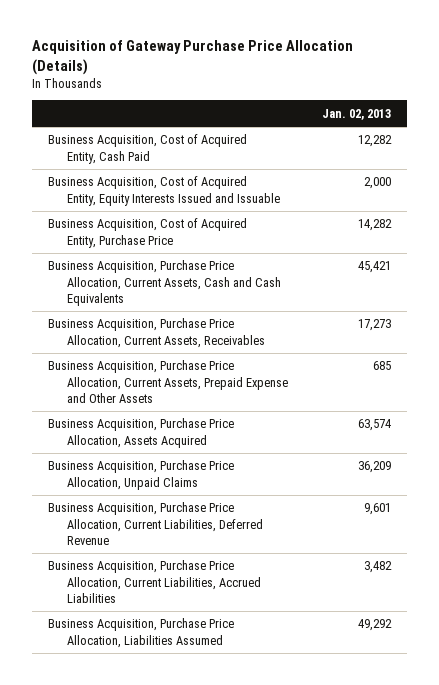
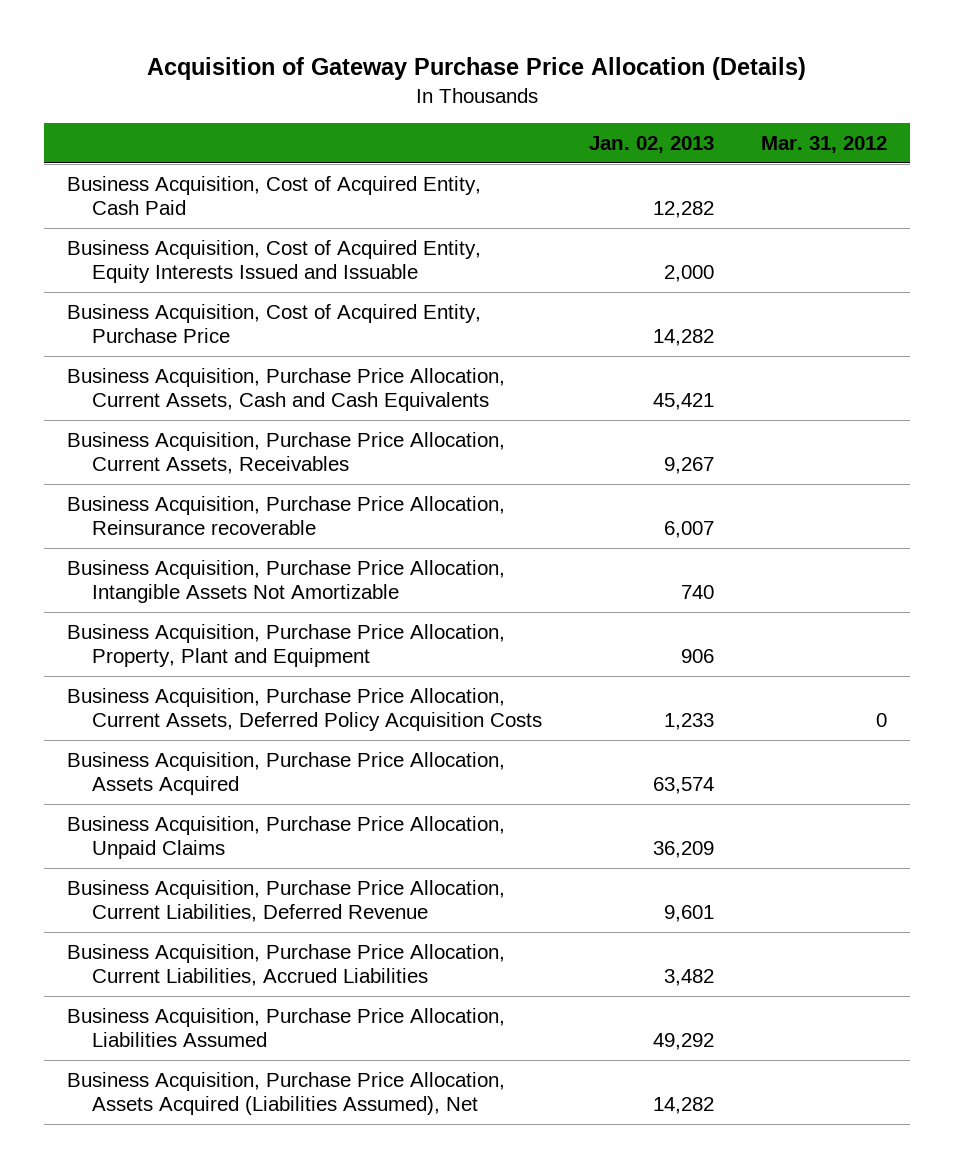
none -> [760,135,887,153] Mar. 31, 2012
[357,319,391,332] 17,273 -> [663,456,714,474] 9,267
none -> [66,495,505,535] Business Acquisition, Purchase Price Allocation, Reinsurance recoverable
none -> [66,559,505,603] Business Acquisition, Purchase Price Allocation, Intangible Assets Not Amortizable
none -> [66,623,505,667] Business Acquisition, Purchase Price Allocation, Property, Plant and Equipment
[48,360,289,403] Business Acquisition, Purchase Price Allocation, Current Assets, Prepaid Expense and Other Assets -> [66,687,543,731] Business Acquisition, Purchase Price Allocation, Current Assets, Deferred Policy Acquisition Costs
[372,361,391,371] 685 -> [663,712,714,730] 1,233
none -> [66,1071,505,1115] Business Acquisition, Purchase Price Allocation, Assets Acquired (Liabilities Assumed), Net

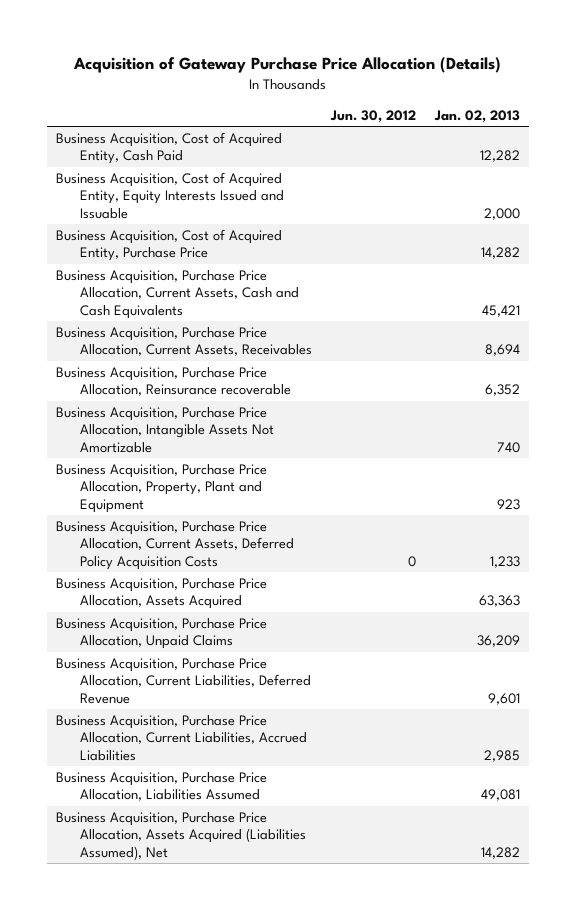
[760,135,887,153] Mar. 31, 2012 -> none
none -> [329,109,416,123] Jun. 30, 2012
[663,456,714,474] 9,267 -> [484,344,520,357] 8,694
[663,520,714,538] 6,007 -> [484,384,520,397] 6,352
[680,648,714,663] 906 -> [496,499,520,511] 923
[652,776,714,794] 63,574 -> [478,595,520,608] 63,363
[663,968,714,986] 3,482 -> [483,750,520,763] 2,985
[652,1032,714,1050] 49,292 -> [480,789,520,802] 49,081

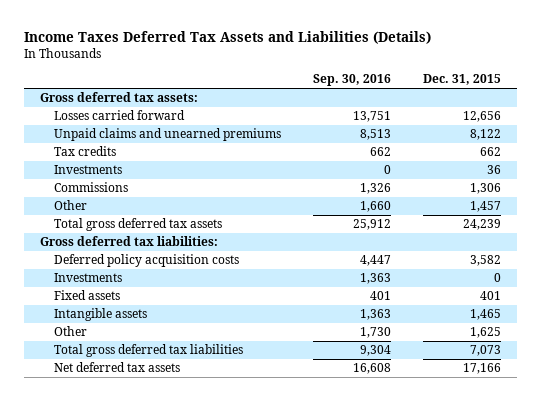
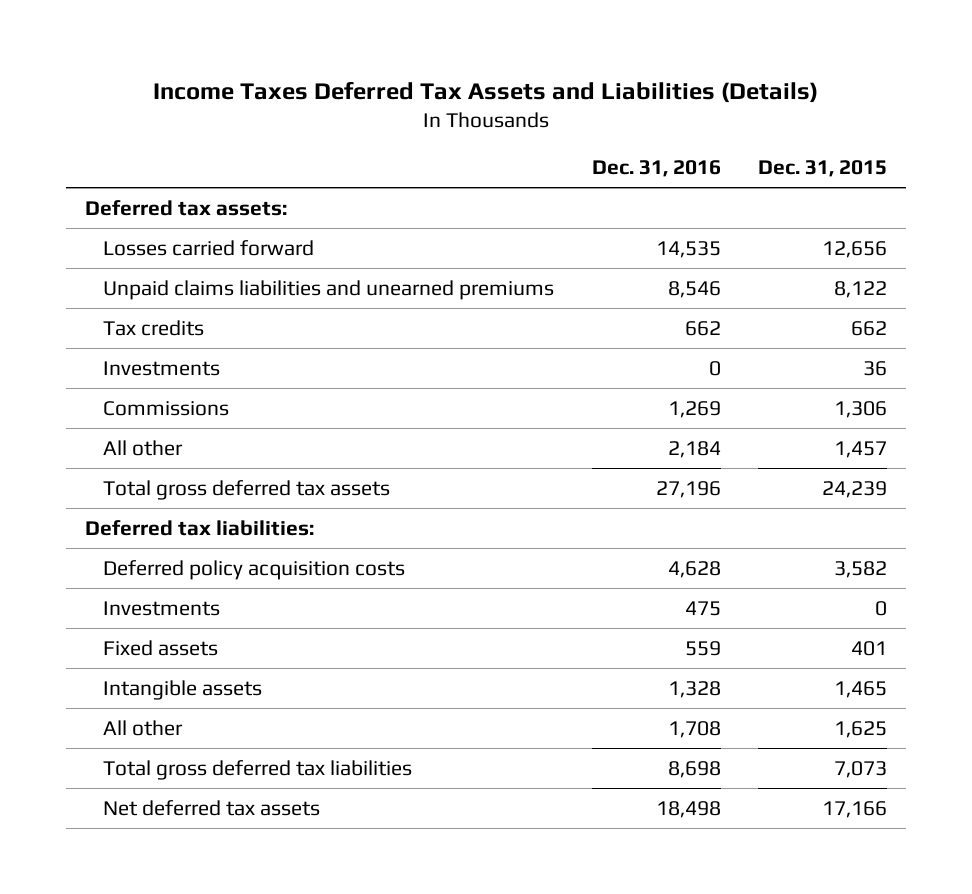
[313,74,392,87] Sep. 30, 2016 -> none
none -> [591,160,721,178] Dec. 31, 2016
[39,92,198,103] Gross deferred tax assets: -> [85,199,288,216] Deferred tax assets:
[54,128,282,142] Unpaid claims and unearned premiums -> [103,279,555,300] Unpaid claims liabilities and unearned premiums
[54,200,88,211] Other -> [103,439,184,456] All other
[39,236,218,247] Gross deferred tax liabilities: -> [85,519,315,536] Deferred tax liabilities:
[54,326,88,337] Other -> [103,719,184,736] All other

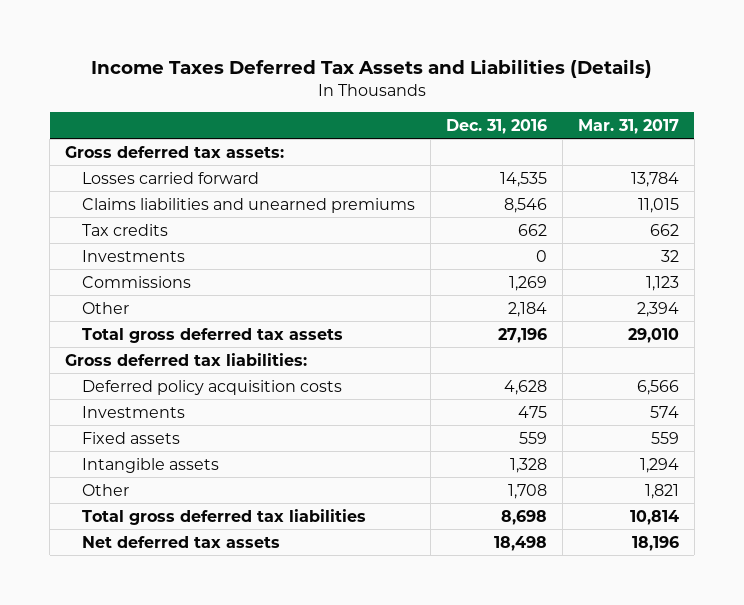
[757,160,887,178] Dec. 31, 2015 -> none
none -> [577,118,679,134] Mar. 31, 2017
[85,199,288,216] Deferred tax assets: -> [64,145,284,158] Gross deferred tax assets:
[103,279,555,300] Unpaid claims liabilities and unearned premiums -> [82,197,416,213] Claims liabilities and unearned premiums
[103,439,184,456] All other -> [82,301,130,314] Other
[85,519,315,536] Deferred tax liabilities: -> [64,352,307,366] Gross deferred tax liabilities:
[103,719,184,736] All other -> [82,483,130,496] Other

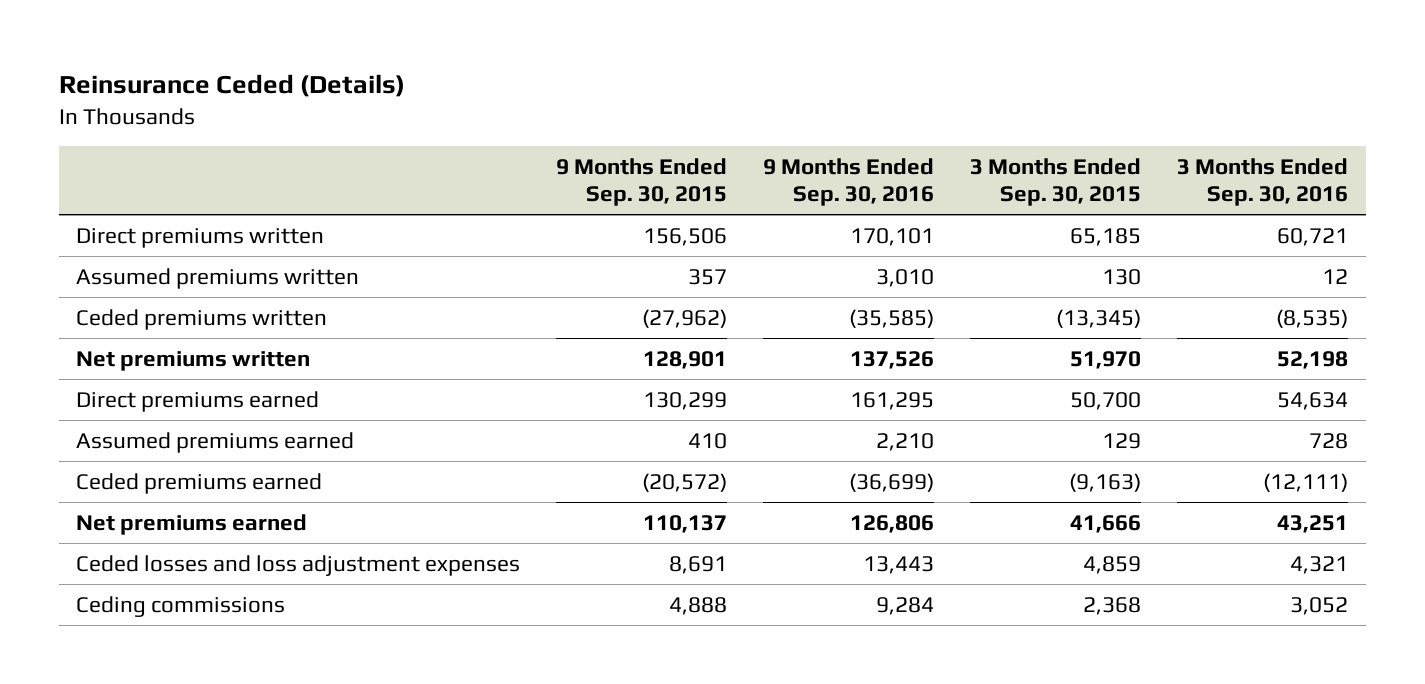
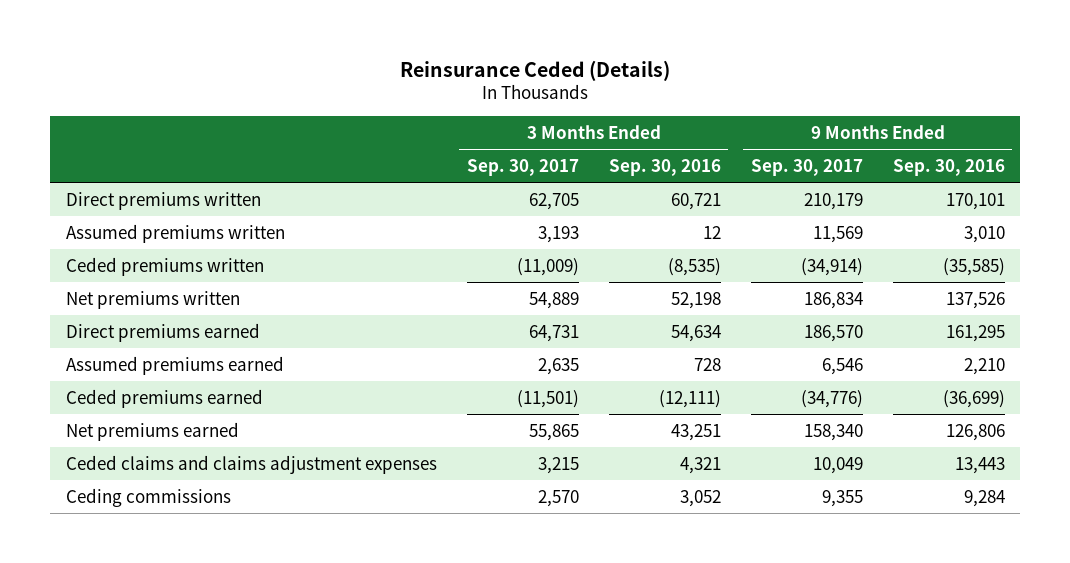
[556,157,728,207] 9 Months Ended Sep. 30, 2015 -> none
[970,157,1142,207] 3 Months Ended Sep. 30, 2015 -> none
none -> [466,158,579,176] Sep. 30, 2017
none -> [750,158,863,176] Sep. 30, 2017
[76,554,521,576] Ceded losses and loss adjustment expenses -> [65,454,437,474] Ceded claims and claims adjustment expenses

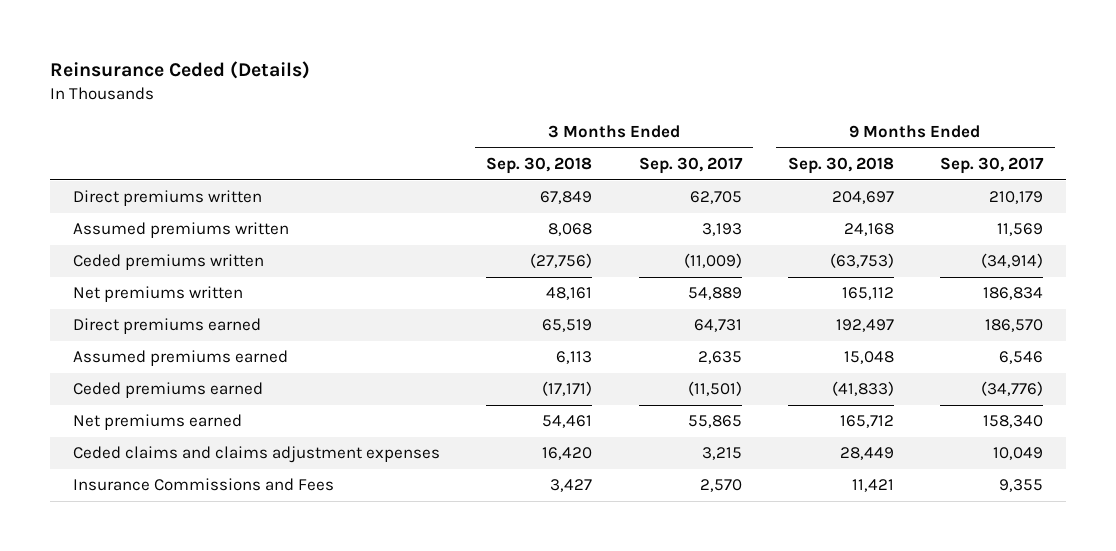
[608,158,721,176] Sep. 30, 2016 -> none
[892,158,1005,176] Sep. 30, 2016 -> none
none -> [486,157,593,175] Sep. 30, 2018
none -> [787,157,894,175] Sep. 30, 2018
[65,487,231,507] Ceding commissions -> [73,478,335,492] Insurance Commissions and Fees

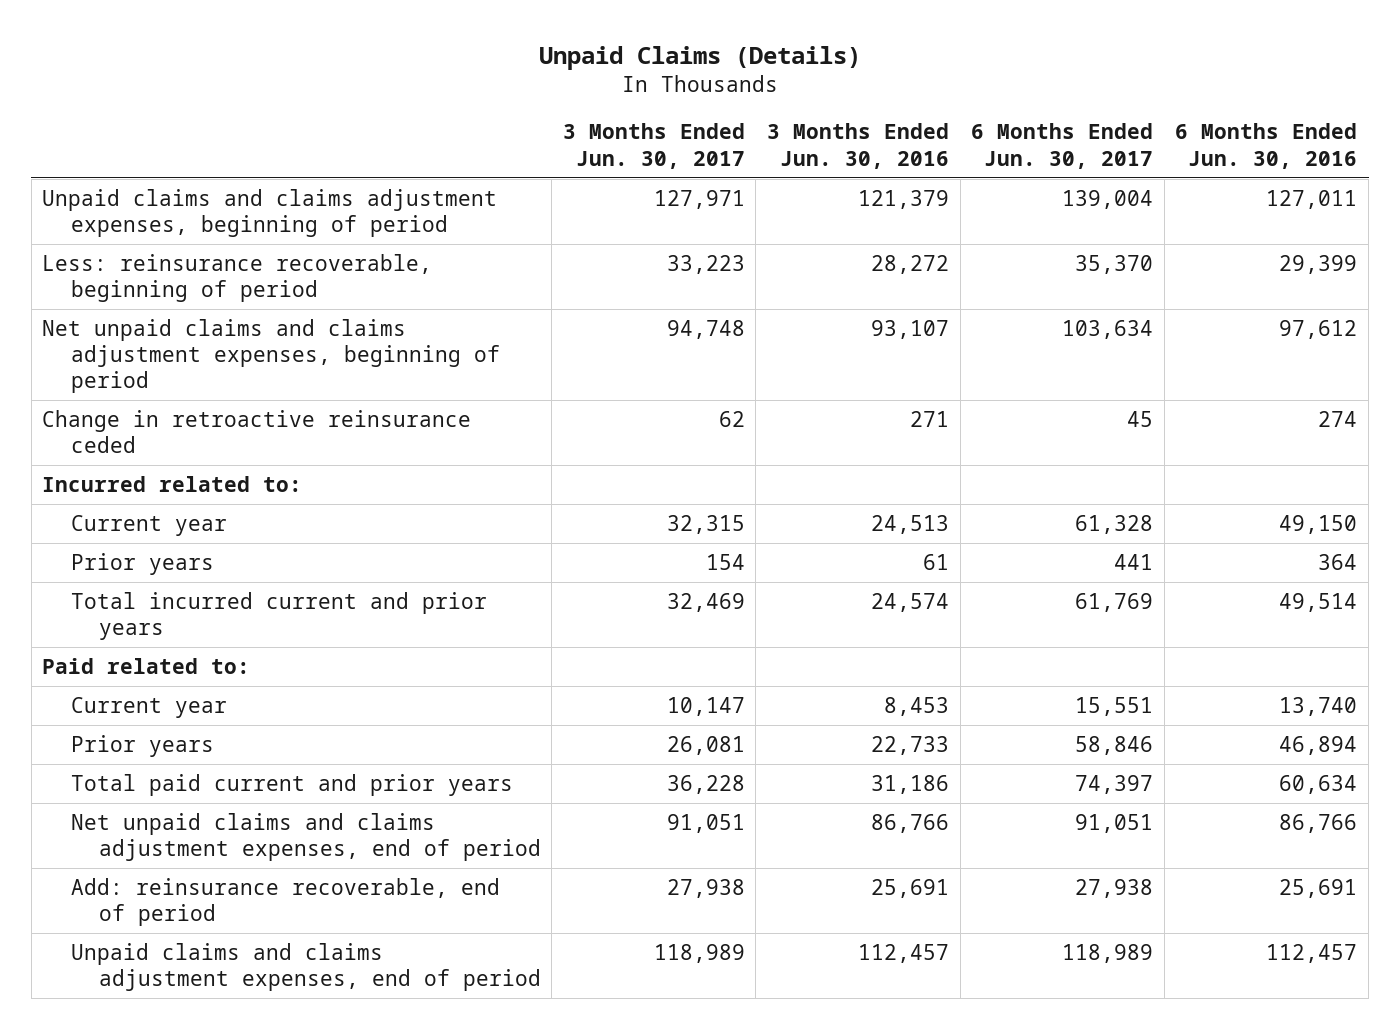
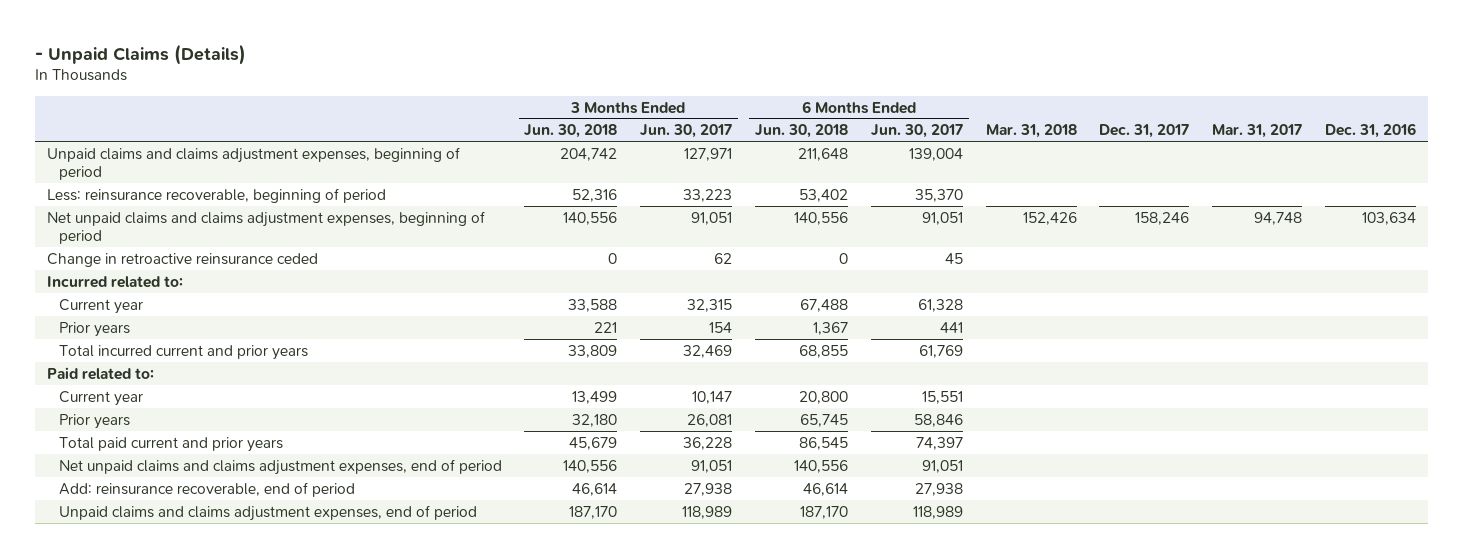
[538,45,861,70] Unpaid Claims (Details) -> [35,43,247,65] - Unpaid Claims (Details)
[767,123,950,169] 3 Months Ended Jun. 30, 2016 -> none
[1175,123,1358,169] 6 Months Ended Jun. 30, 2016 -> none
none -> [524,124,618,139] Jun. 30, 2018
none -> [755,124,849,139] Jun. 30, 2018
none -> [985,124,1077,139] Mar. 31, 2018
none -> [1099,124,1190,139] Dec. 31, 2017
none -> [1212,124,1303,139] Mar. 31, 2017
none -> [1325,123,1417,139] Dec. 31, 2016
[666,319,745,339] 94,748 -> [691,211,733,225] 91,051
[1062,319,1154,339] 103,634 -> [921,211,963,225] 91,051

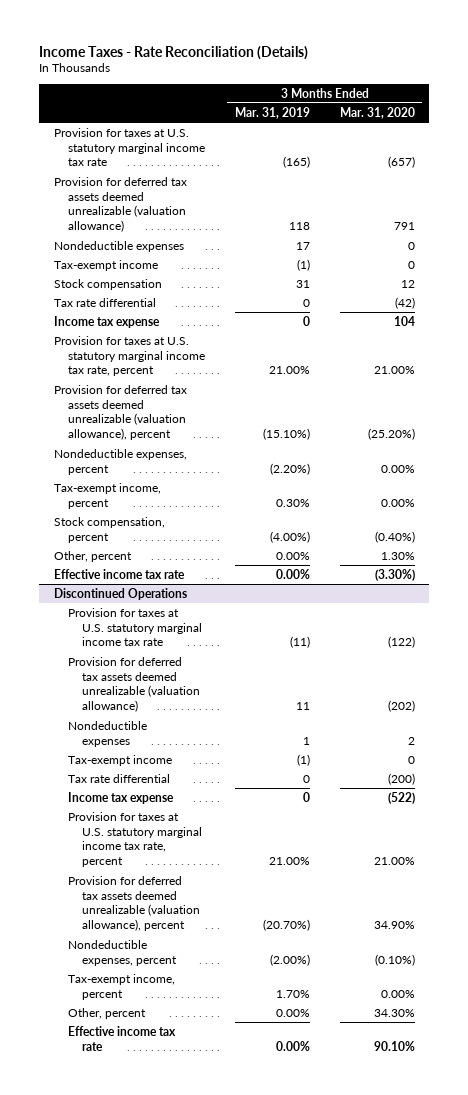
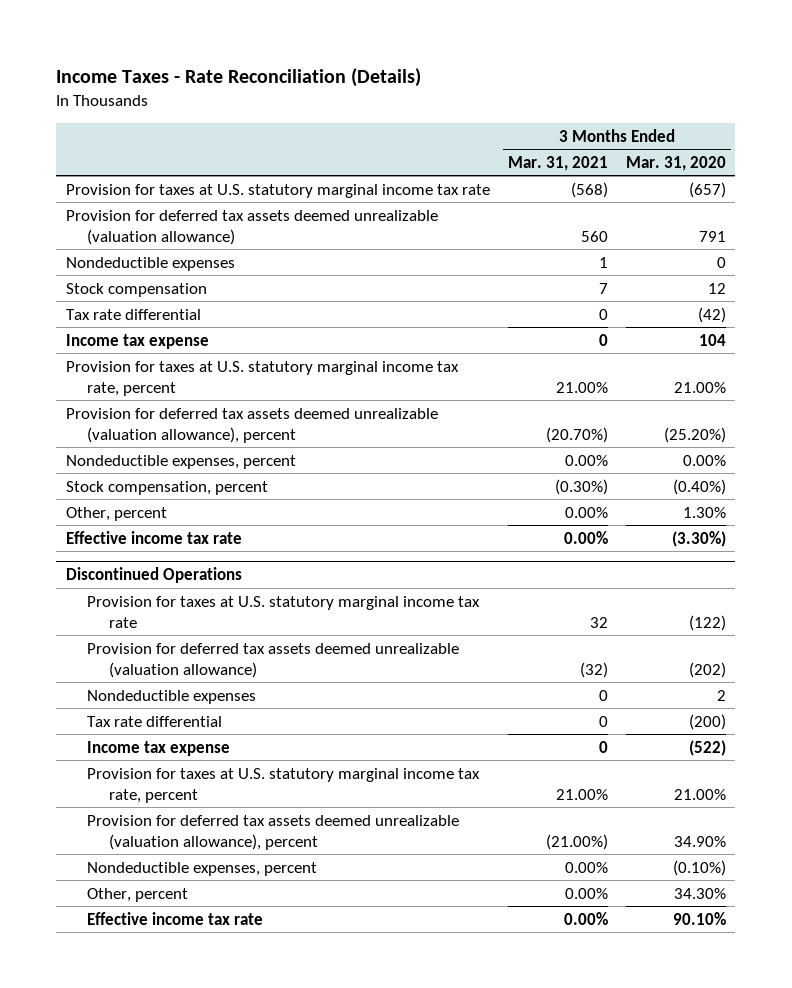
[234,106,310,119] Mar. 31, 2019 -> none
none -> [507,155,608,171] Mar. 31, 2021
[53,259,158,271] Tax-exempt income -> none
[53,482,161,509] Tax-exempt income, percent -> none
[68,754,173,766] Tax-exempt income -> none
[68,973,176,1000] Tax-exempt income, percent -> none

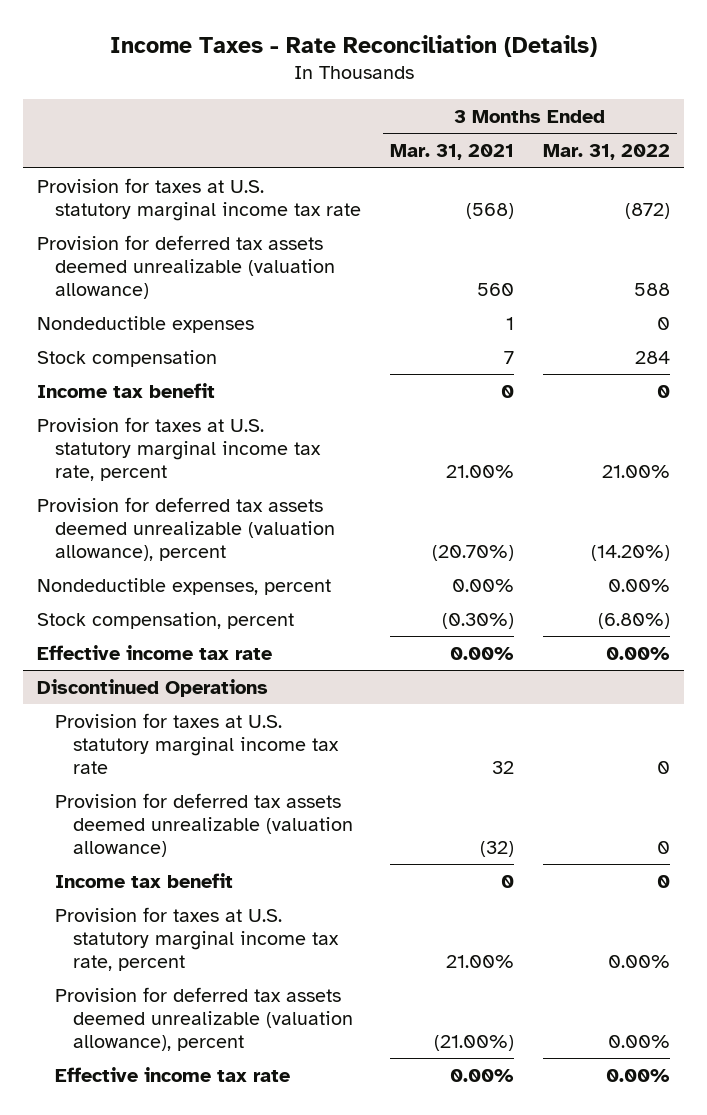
[626,155,727,171] Mar. 31, 2020 -> none
none -> [542,143,670,160] Mar. 31, 2022
[65,308,201,320] Tax rate differential -> none
[65,333,209,349] Income tax expense -> [37,382,216,398] Income tax benefit
[65,506,167,521] Other, percent -> none
[87,689,257,704] Nondeductible expenses -> none
[87,715,223,727] Tax rate differential -> none
[87,740,231,756] Income tax expense -> [55,872,234,888] Income tax benefit
[87,861,318,876] Nondeductible expenses, percent -> none
[87,887,189,902] Other, percent -> none

